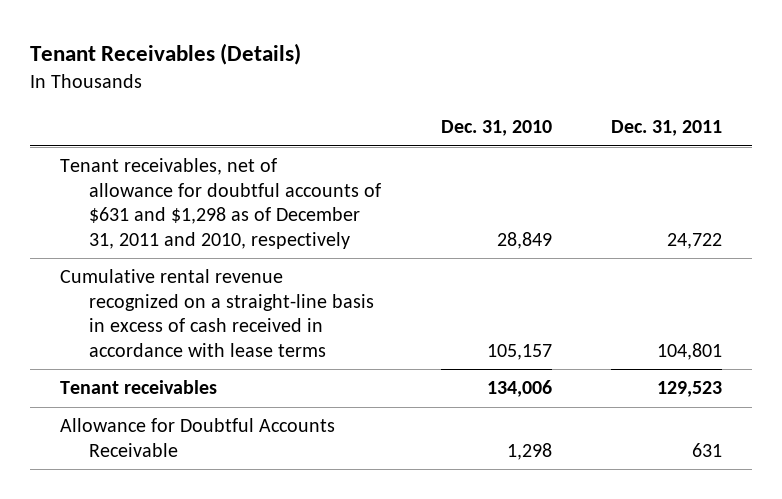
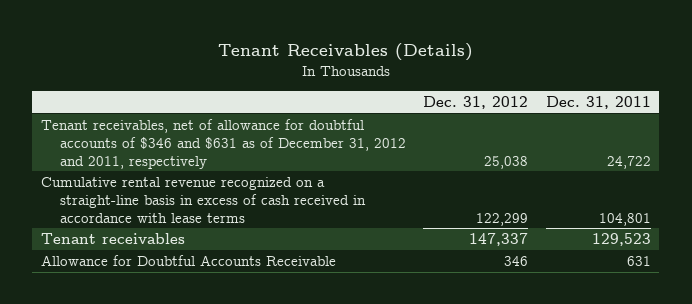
[440,120,552,137] Dec. 31, 2010 -> none
none -> [423,95,529,109] Dec. 31, 2012
[59,158,381,249] Tenant receivables, net of allowance for doubtful accounts of $631 and $1,298 as of December 31, 2011 and 2010, respectively -> [41,119,406,169] Tenant receivables, net of allowance for doubtful accounts of $346 and $631 as of December 31, 2012 and 2011, respectively

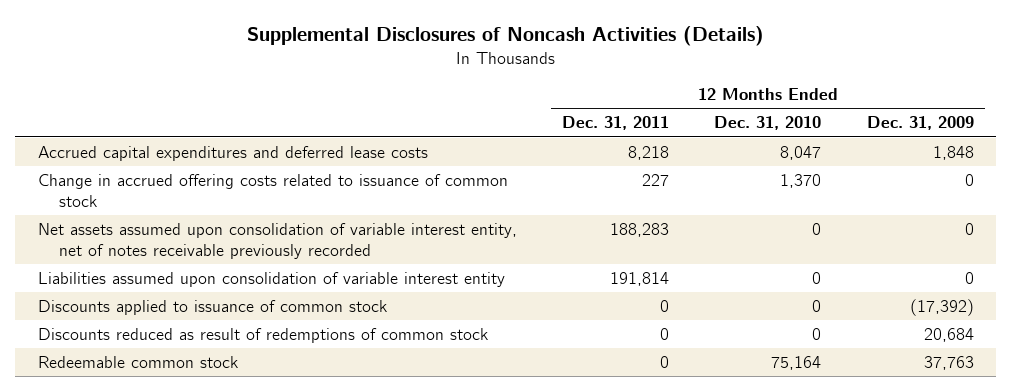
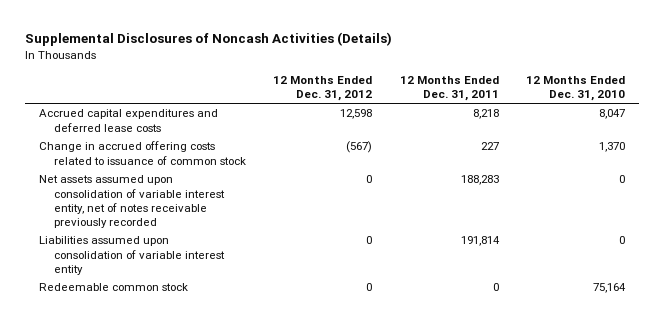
[866,116,974,131] Dec. 31, 2009 -> none
none -> [273,75,373,102] 12 Months Ended Dec. 31, 2012
[37,299,387,315] Discounts applied to issuance of common stock -> none
[37,327,488,343] Discounts reduced as result of redemptions of common stock -> none

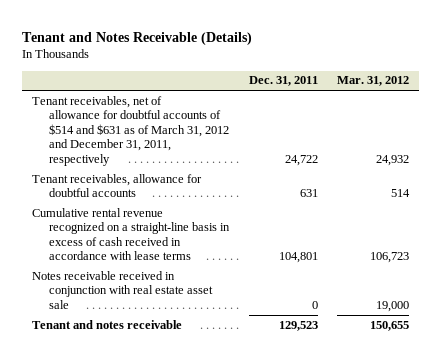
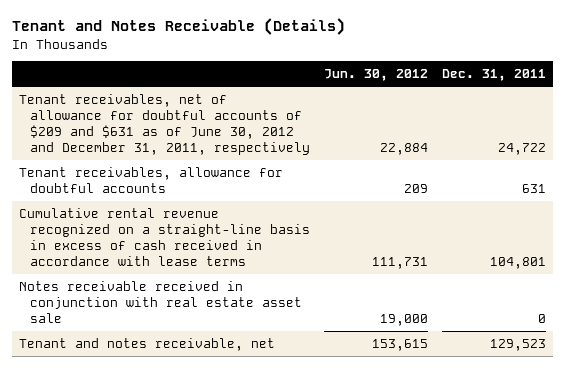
[337,76,410,87] Mar. 31, 2012 -> none
none -> [323,69,428,82] Jun. 30, 2012
[32,95,230,166] Tenant receivables, net of allowance for doubtful accounts of $514 and $631 as of March 31, 2012 and December 31, 2011, respectively -> [18,93,310,155] Tenant receivables, net of allowance for doubtful accounts of $209 and $631 as of June 30, 2012 and December 31, 2011, respectively
[32,319,183,329] Tenant and notes receivable -> [18,337,275,351] Tenant and notes receivable, net

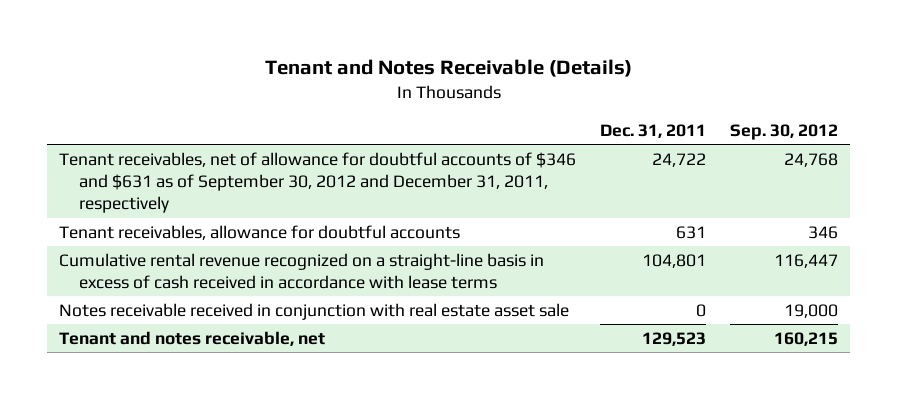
[323,69,428,82] Jun. 30, 2012 -> none
none -> [730,123,839,140] Sep. 30, 2012
[18,93,310,155] Tenant receivables, net of allowance for doubtful accounts of $209 and $631 as of June 30, 2012 and December 31, 2011, respectively -> [58,151,576,214] Tenant receivables, net of allowance for doubtful accounts of $346 and $631 as of September 30, 2012 and December 31, 2011, respectively

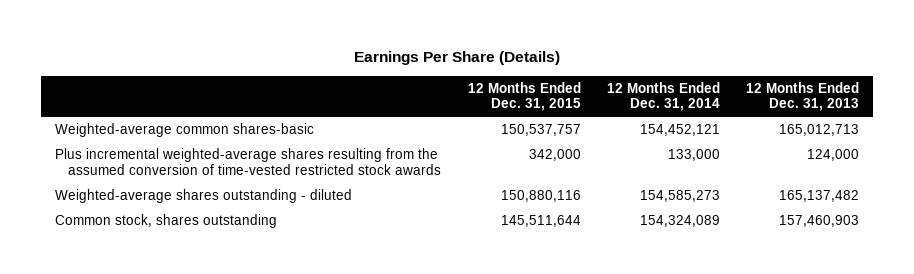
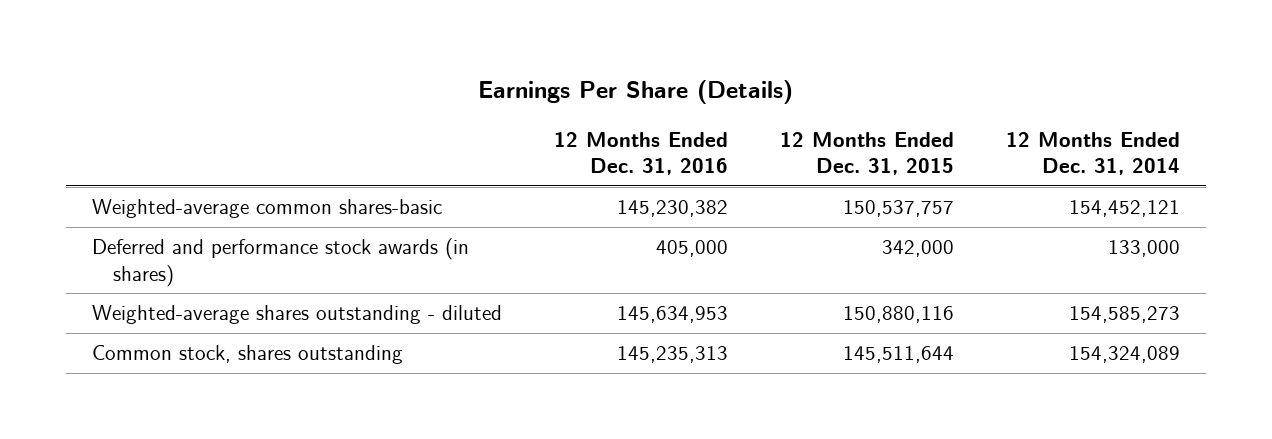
[746,81,860,112] 12 Months Ended Dec. 31, 2013 -> none
none -> [554,131,729,176] 12 Months Ended Dec. 31, 2016
[54,148,442,175] Plus incremental weighted-average shares resulting from the assumed conversion of time-vested restricted stock awards -> [91,238,469,287] Deferred and performance stock awards (in shares)

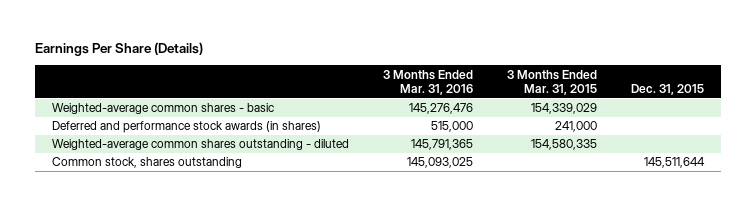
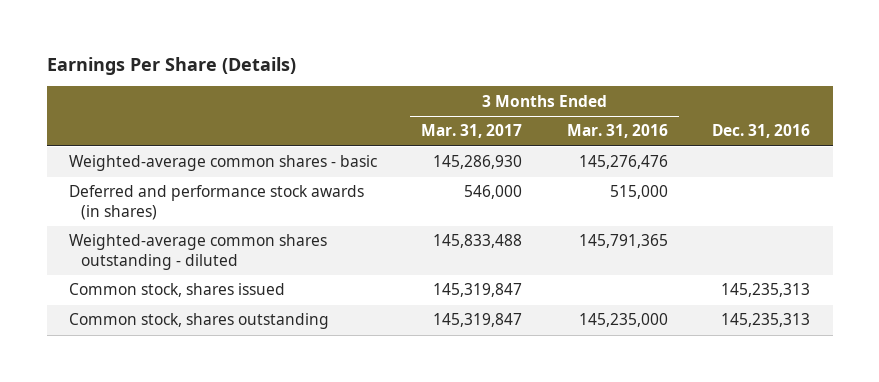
[507,69,598,96] 3 Months Ended Mar. 31, 2015 -> none
[631,84,705,96] Dec. 31, 2015 -> none
none -> [421,124,523,139] Mar. 31, 2017
none -> [712,124,811,139] Dec. 31, 2016
none -> [69,283,286,298] Common stock, shares issued
[407,157,474,169] 145,093,025 -> [578,313,668,328] 145,235,000

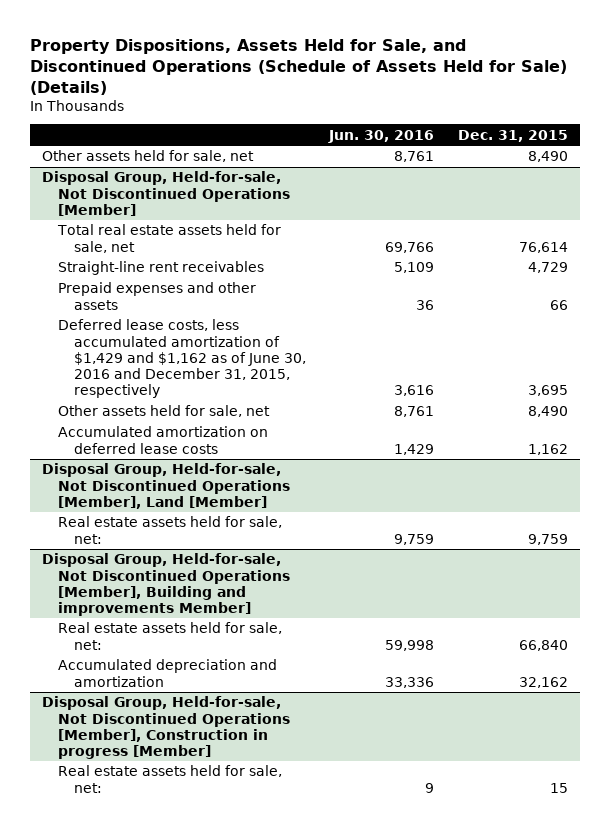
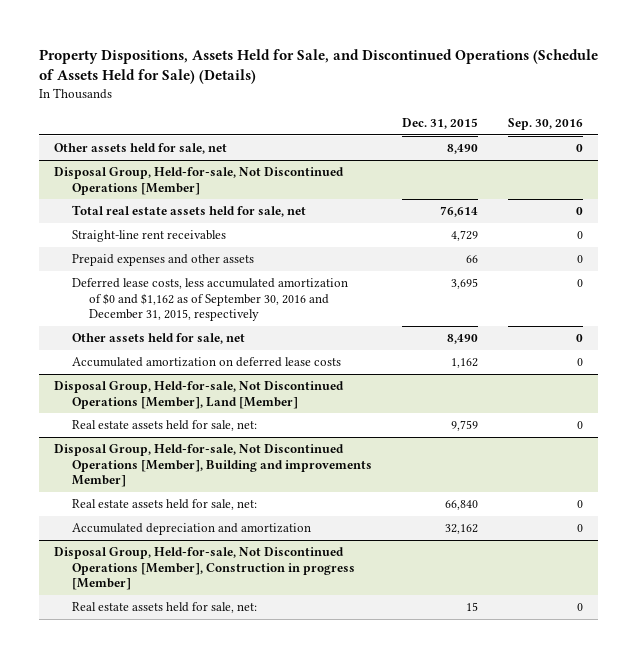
[328,129,435,143] Jun. 30, 2016 -> none
none -> [508,118,584,131] Sep. 30, 2016
[57,319,306,399] Deferred lease costs, less accumulated amortization of $1,429 and $1,162 as of June 30, 2016 and December 31, 2015, respectively -> [71,278,348,322] Deferred lease costs, less accumulated amortization of $0 and $1,162 as of September 30, 2016 and December 31, 2015, respectively

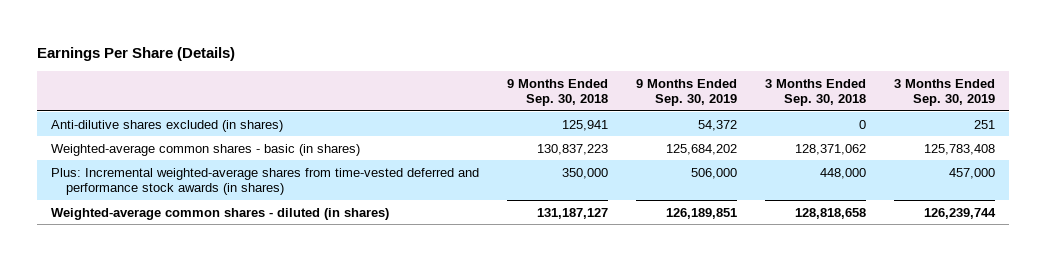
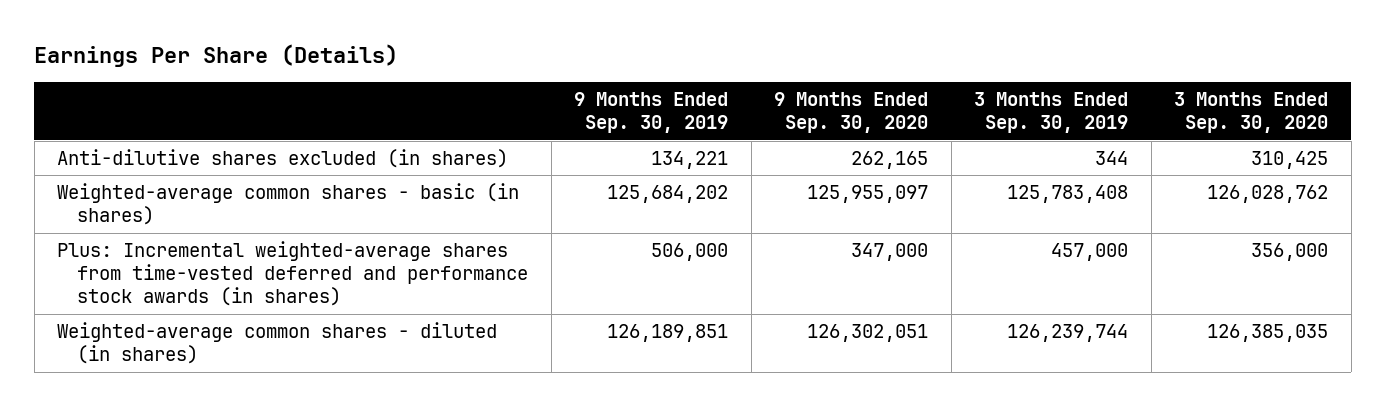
[506,78,608,107] 9 Months Ended Sep. 30, 2018 -> none
[764,78,866,107] 3 Months Ended Sep. 30, 2018 -> none
none -> [774,92,929,134] 9 Months Ended Sep. 30, 2020
none -> [1174,92,1329,134] 3 Months Ended Sep. 30, 2020
[697,119,737,131] 54,372 -> [651,151,729,170] 134,221
[973,119,995,129] 251 -> [1095,151,1129,166] 344

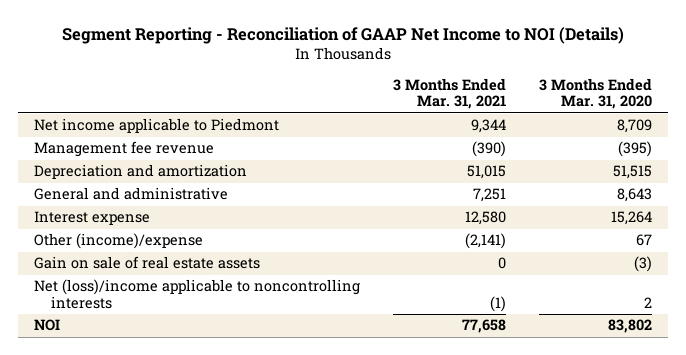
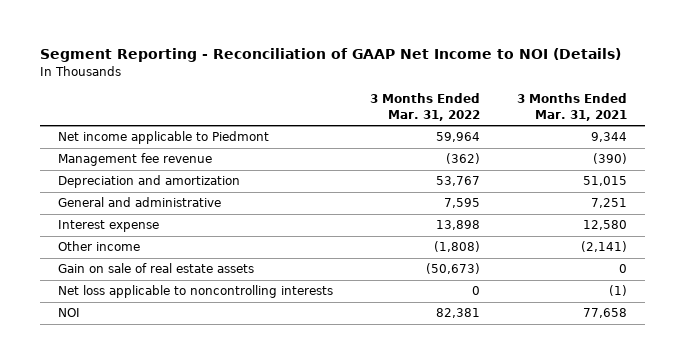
[538,77,652,110] 3 Months Ended Mar. 31, 2020 -> none
none -> [369,93,480,121] 3 Months Ended Mar. 31, 2022
[34,233,204,250] Other (income)/expense -> [58,241,141,252] Other income
[34,279,361,310] Net (loss)/income applicable to noncontrolling interests -> [58,285,334,299] Net loss applicable to noncontrolling interests

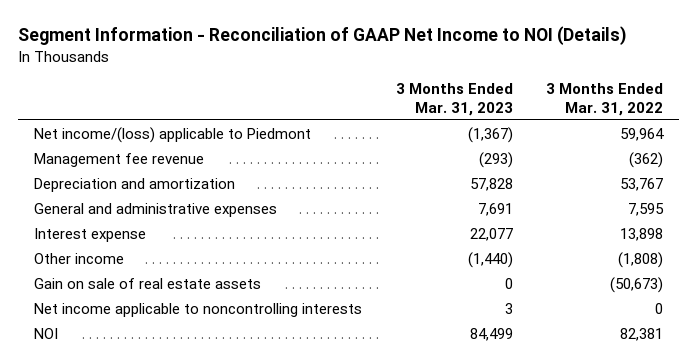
[40,48,622,63] Segment Reporting - Reconciliation of GAAP Net Income to NOI (Details) -> [17,26,627,46] Segment Information - Reconciliation of GAAP Net Income to NOI (Details)
[516,93,627,121] 3 Months Ended Mar. 31, 2021 -> none
none -> [395,83,513,116] 3 Months Ended Mar. 31, 2023
[58,131,270,145] Net income applicable to Piedmont -> [34,126,312,143] Net income/(loss) applicable to Piedmont
[58,197,222,208] General and administrative -> [34,202,278,217] General and administrative expenses
[58,285,334,299] Net loss applicable to noncontrolling interests -> [34,302,363,317] Net income applicable to noncontrolling interests

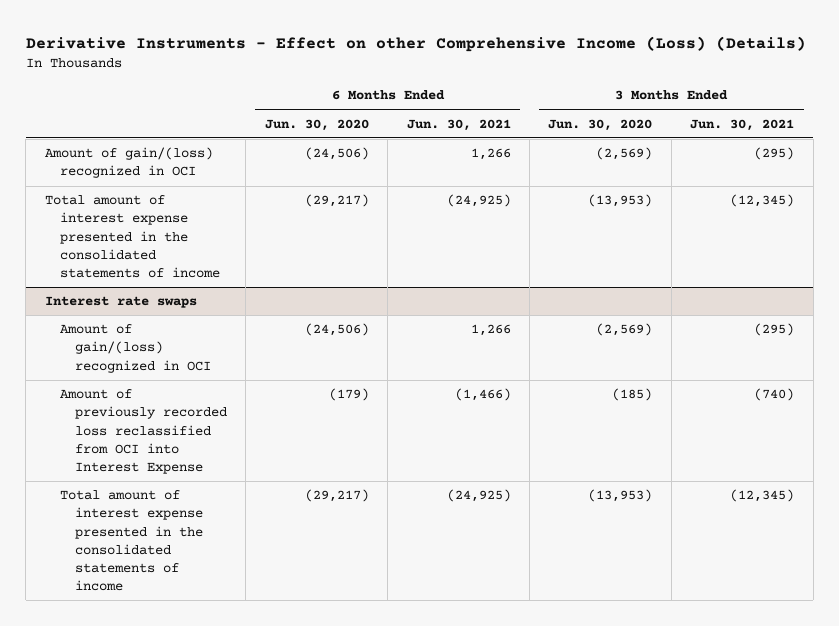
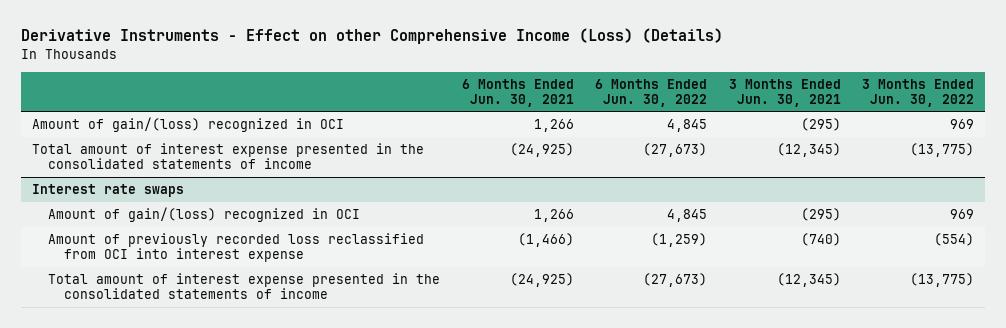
[264,118,369,131] Jun. 30, 2020 -> none
[548,118,653,131] Jun. 30, 2020 -> none
none -> [595,78,708,107] 6 Months Ended Jun. 30, 2022
none -> [862,78,975,107] 3 Months Ended Jun. 30, 2022
[59,389,228,474] Amount of previously recorded loss reclassified from OCI into Interest Expense -> [48,233,425,263] Amount of previously recorded loss reclassified from OCI into interest expense

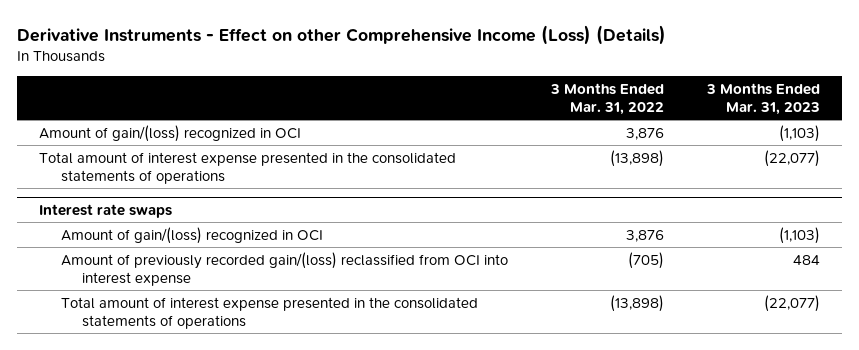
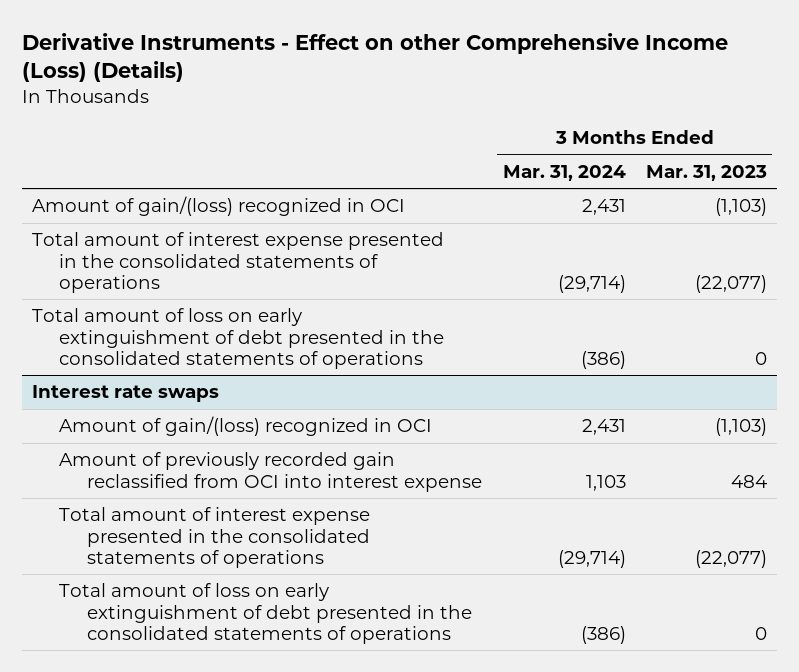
[549,82,664,115] 3 Months Ended Mar. 31, 2022 -> none
none -> [502,164,626,181] Mar. 31, 2024
none -> [31,308,445,370] Total amount of loss on early extinguishment of debt presented in the consolidated statements of operations
[60,251,508,286] Amount of previously recorded gain/(loss) reclassified from OCI into interest expense -> [59,452,483,492] Amount of previously recorded gain reclassified from OCI into interest expense
none -> [59,583,473,645] Total amount of loss on early extinguishment of debt presented in the consolidated statements of operations

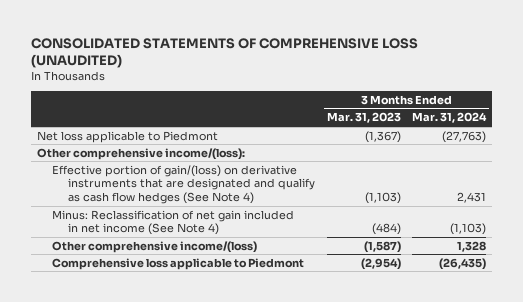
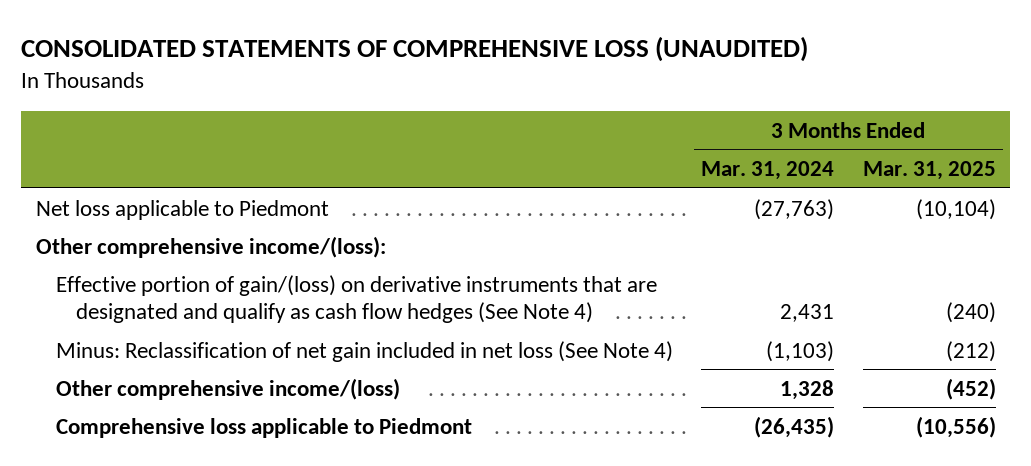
[326,112,401,124] Mar. 31, 2023 -> none
none -> [862,161,996,181] Mar. 31, 2025
[52,209,295,236] Minus: Reclassification of net gain included in net income (See Note 4) -> [55,340,673,362] Minus: Reclassification of net gain included in net loss (See Note 4)

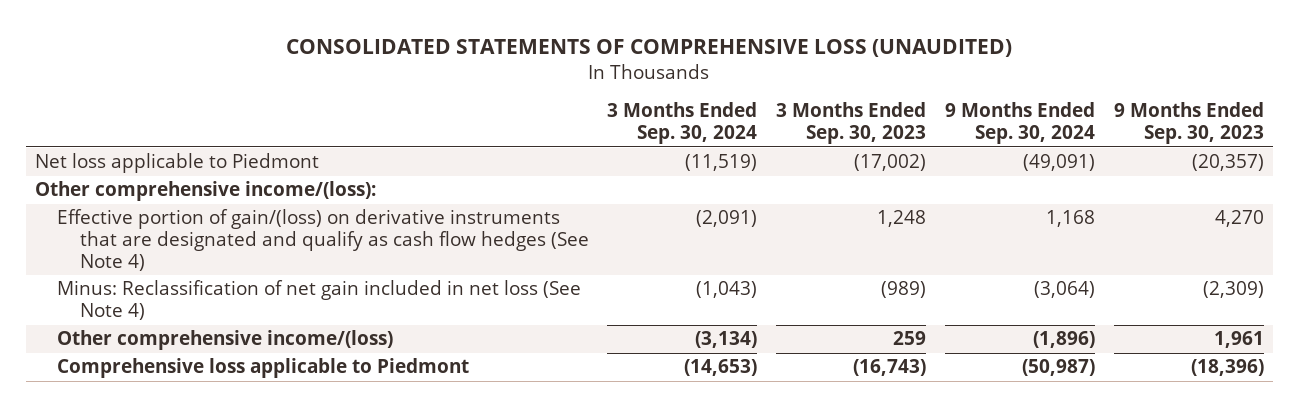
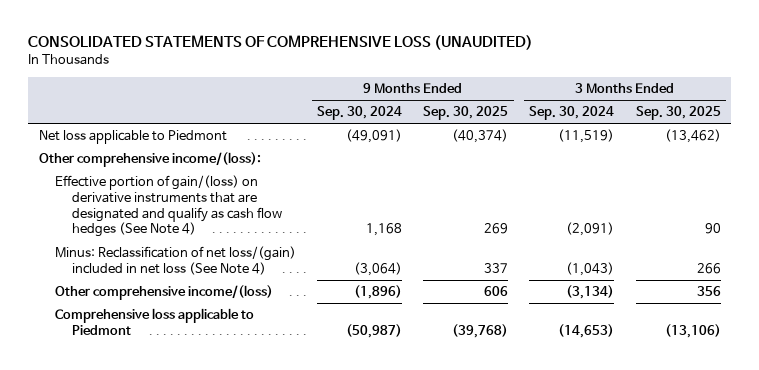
[776,102,927,145] 3 Months Ended Sep. 30, 2023 -> none
[1113,102,1264,145] 9 Months Ended Sep. 30, 2023 -> none
none -> [423,106,509,121] Sep. 30, 2025
none -> [635,106,721,121] Sep. 30, 2025
[57,280,582,321] Minus: Reclassification of net gain included in net loss (See Note 4) -> [55,246,297,275] Minus: Reclassification of net loss/(gain) included in net loss (See Note 4)

